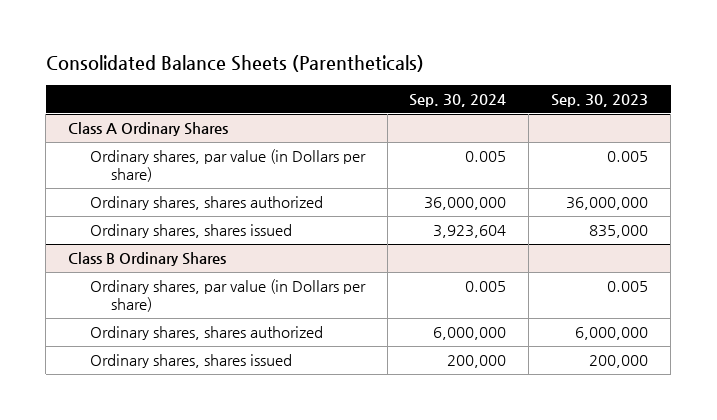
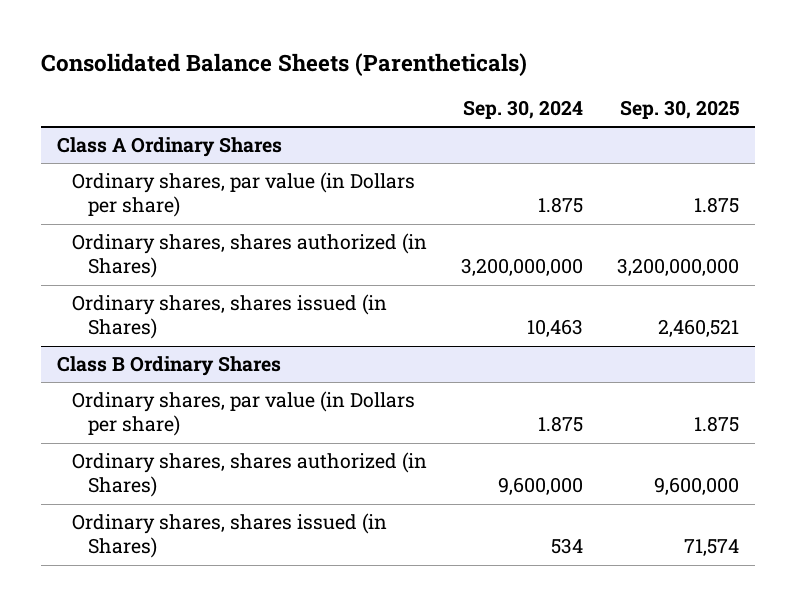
[551,94,649,108] Sep. 30, 2023 -> none
none -> [619,100,739,120] Sep. 30, 2025
[465,151,507,163] 0.005 -> [538,197,584,214] 1.875
[89,196,323,211] Ordinary shares, shares authorized -> [72,233,428,279] Ordinary shares, shares authorized (in Shares)
[424,197,507,211] 36,000,000 -> [461,258,584,277] 3,200,000,000
[89,224,292,239] Ordinary shares, shares issued -> [72,294,388,340] Ordinary shares, shares issued (in Shares)
[433,225,507,239] 3,923,604 -> [527,319,584,338] 10,463
[465,281,507,293] 0.005 -> [538,416,584,433] 1.875
[89,326,323,341] Ordinary shares, shares authorized -> [72,452,428,498] Ordinary shares, shares authorized (in Shares)
[433,327,507,341] 6,000,000 -> [498,477,584,496] 9,600,000
[89,354,292,369] Ordinary shares, shares issued -> [72,513,388,559] Ordinary shares, shares issued (in Shares)
[447,355,507,369] 200,000 -> [551,538,584,555] 534

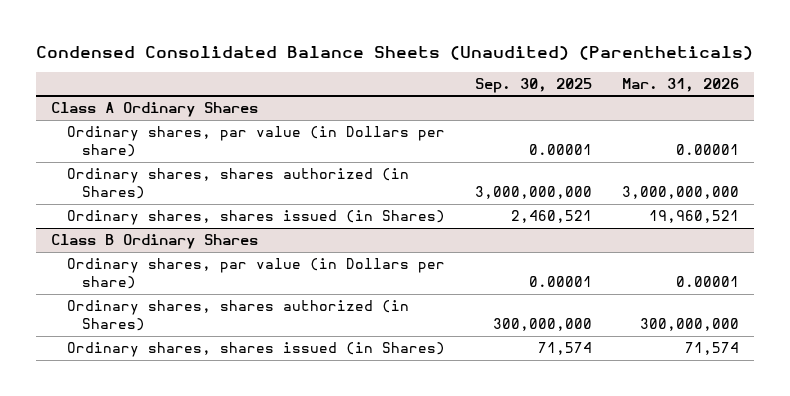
[40,52,527,76] Consolidated Balance Sheets (Parentheticals) -> [36,45,754,60] Condensed Consolidated Balance Sheets (Unaudited) (Parentheticals)
[463,100,584,120] Sep. 30, 2024 -> none
none -> [621,77,739,92] Mar. 31, 2026
[693,197,739,214] 1.875 -> [528,143,592,155] 0.00001
[616,258,739,277] 3,200,000,000 -> [474,185,592,199] 3,000,000,000
[693,416,739,433] 1.875 -> [528,275,592,287] 0.00001
[653,477,739,496] 9,600,000 -> [492,317,592,331] 300,000,000

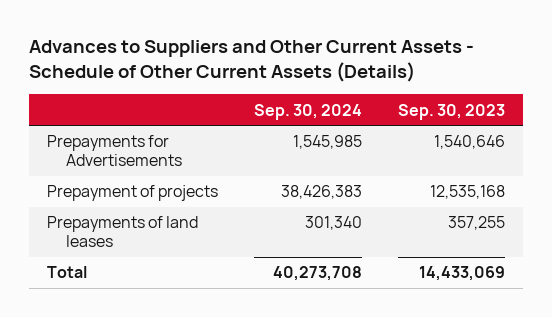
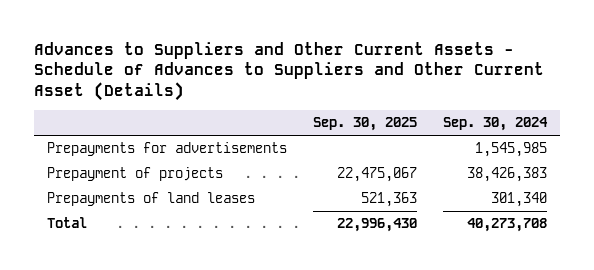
[28,40,474,83] Advances to Suppliers and Other Current Assets - Schedule of Other Current Assets (Details) -> [33,41,544,102] Advances to Suppliers and Other Current Assets - Schedule of Advances to Suppliers and Other Current Asset (Details)
[397,103,505,120] Sep. 30, 2023 -> none
none -> [312,116,417,131] Sep. 30, 2025
[46,135,183,167] Prepayments for Advertisements -> [46,142,287,157] Prepayments for advertisements

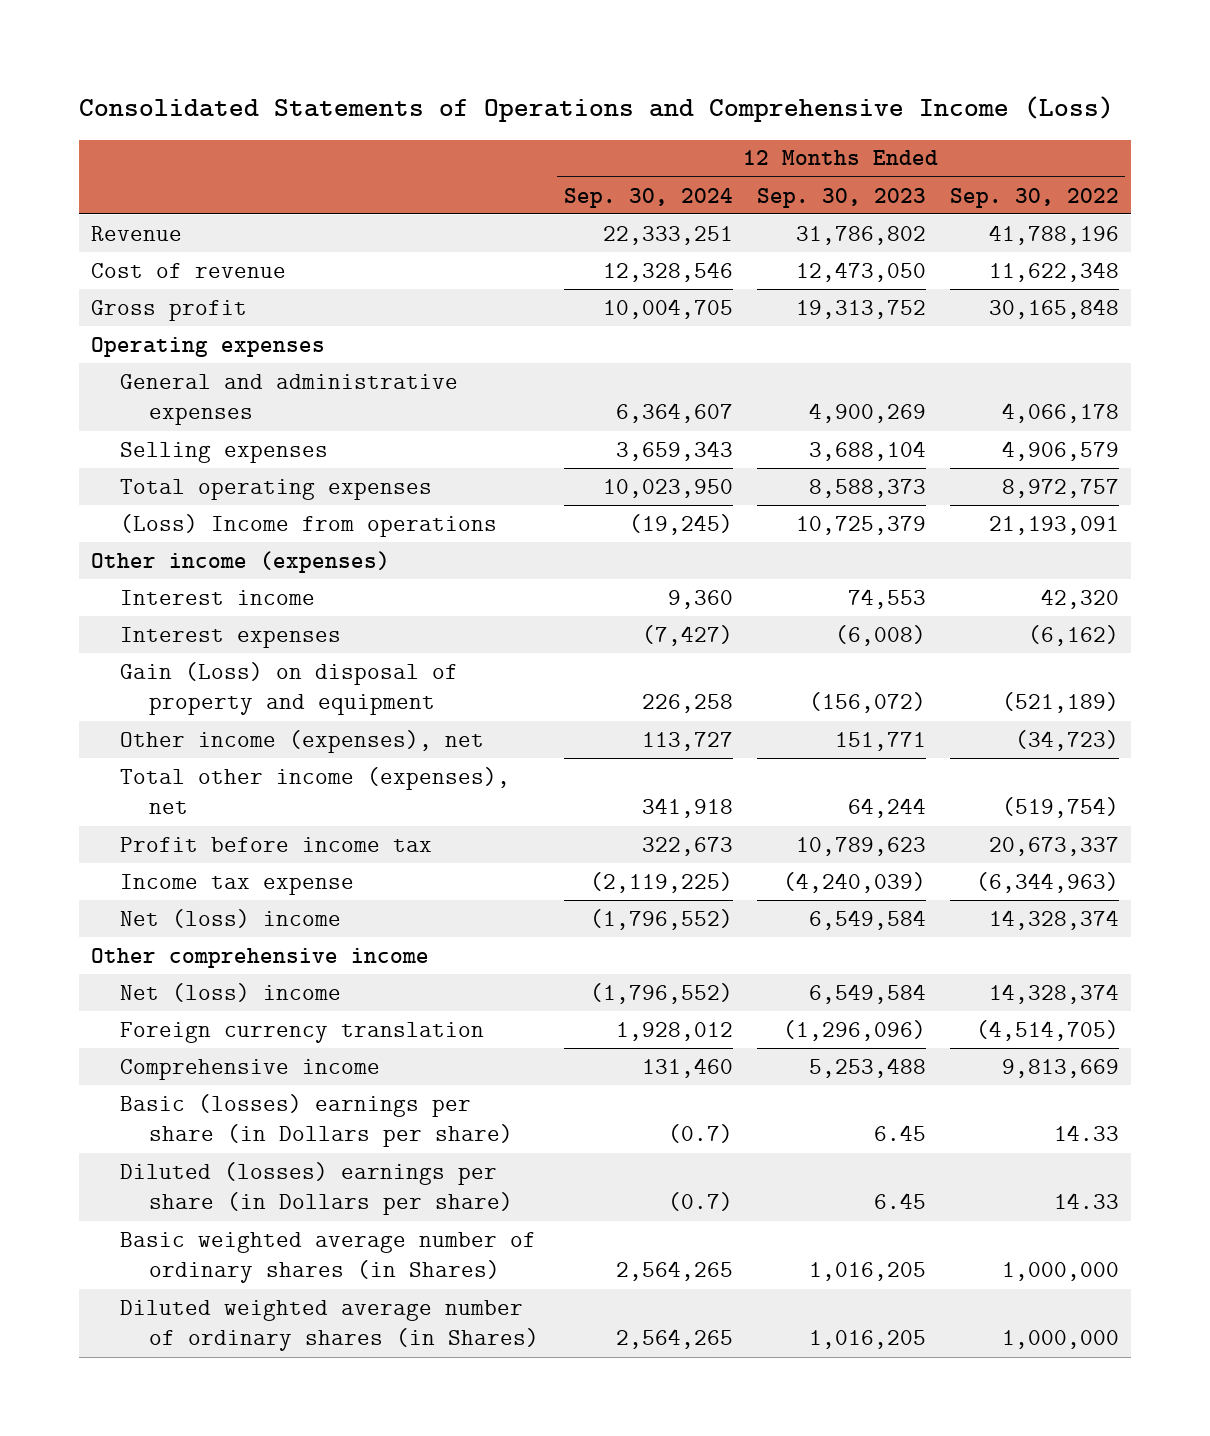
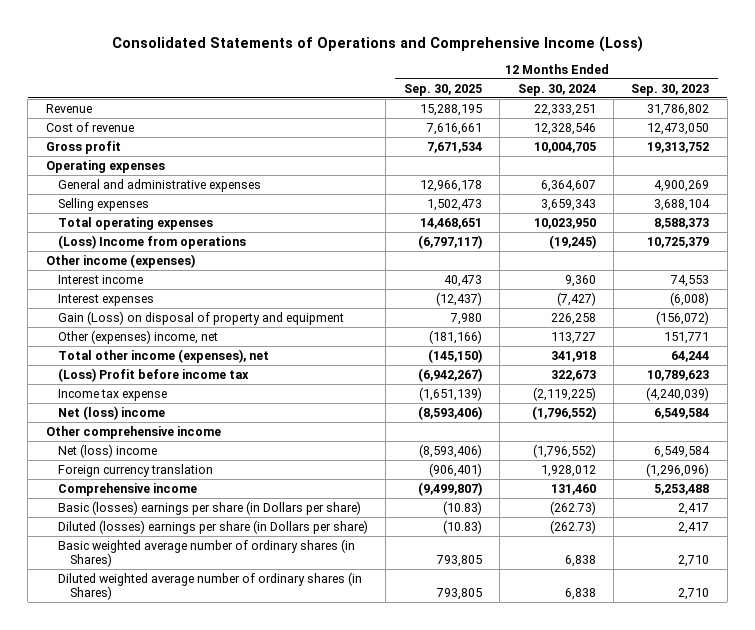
[949,187,1119,208] Sep. 30, 2022 -> none
none -> [403,83,482,96] Sep. 30, 2025
[120,729,485,753] Other income (expenses), net -> [58,329,219,344] Other (expenses) income, net
[120,836,433,852] Profit before income tax -> [58,367,250,382] (Loss) Profit before income tax
[667,1124,733,1144] (0.7) -> [549,500,596,515] (262.73)
[873,1125,926,1142] 6.45 -> [678,502,710,515] 2,417
[667,1192,733,1212] (0.7) -> [549,519,596,534] (262.73)
[873,1193,926,1210] 6.45 -> [678,521,710,534] 2,417
[615,1261,733,1282] 2,564,265 -> [564,555,596,568] 6,838
[808,1262,926,1282] 1,016,205 -> [678,555,710,568] 2,710
[615,1329,733,1350] 2,564,265 -> [564,588,596,601] 6,838
[808,1330,926,1350] 1,016,205 -> [678,588,710,601] 2,710

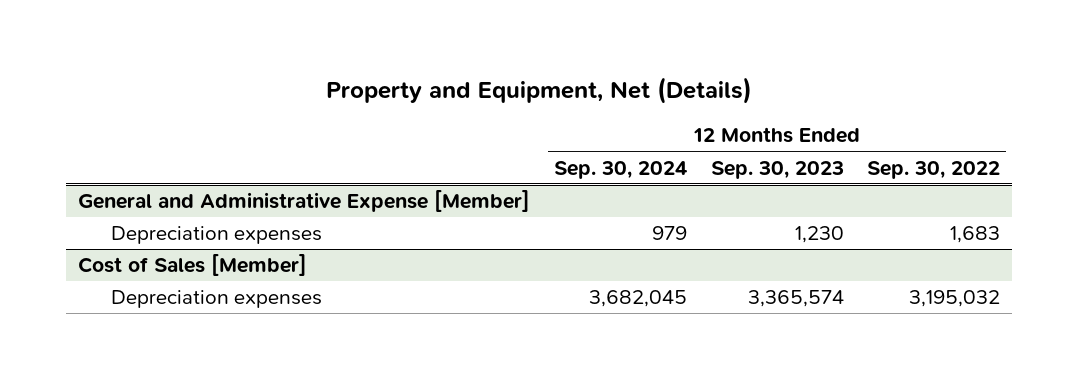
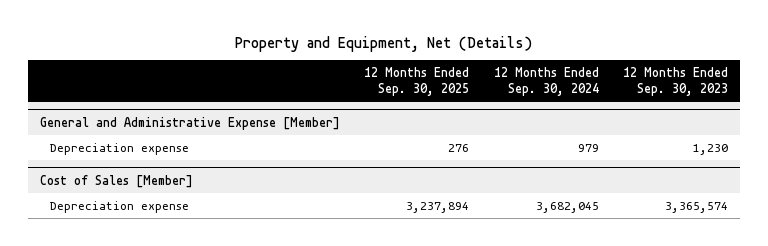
[867,160,1001,179] Sep. 30, 2022 -> none
none -> [364,67,470,96] 12 Months Ended Sep. 30, 2025
[111,226,323,245] Depreciation expenses -> [50,143,190,156] Depreciation expense
[111,290,323,309] Depreciation expenses -> [50,201,190,214] Depreciation expense

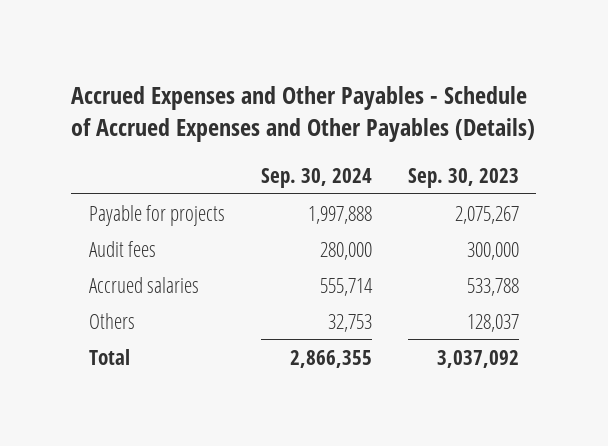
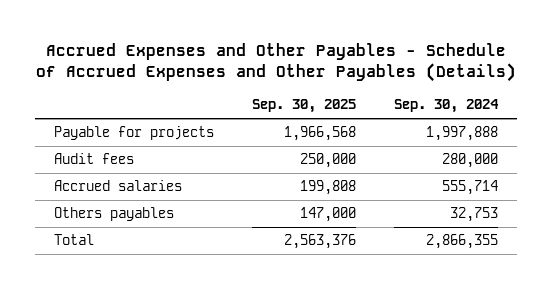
[407,168,519,189] Sep. 30, 2023 -> none
none -> [252,99,357,114] Sep. 30, 2025
[89,312,136,329] Others -> [54,207,175,222] Others payables

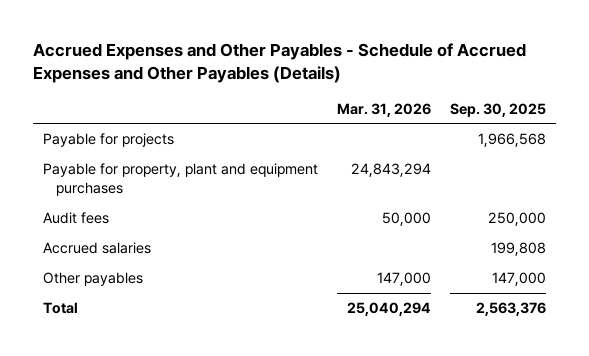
[394,99,500,114] Sep. 30, 2024 -> none
none -> [337,102,432,117] Mar. 31, 2026
none -> [43,163,319,197] Payable for property, plant and equipment purchases
[54,207,175,222] Others payables -> [43,272,144,287] Other payables

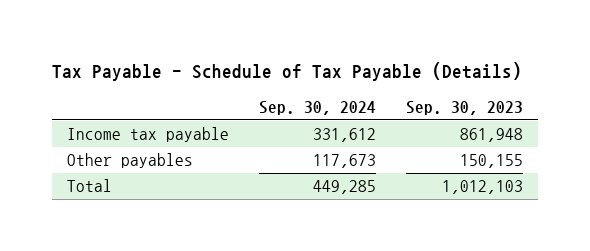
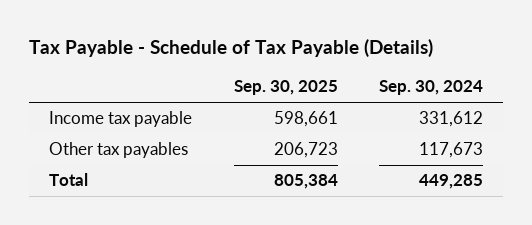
[406,101,524,116] Sep. 30, 2023 -> none
none -> [233,80,338,96] Sep. 30, 2025
[66,153,193,169] Other payables -> [49,142,189,159] Other tax payables

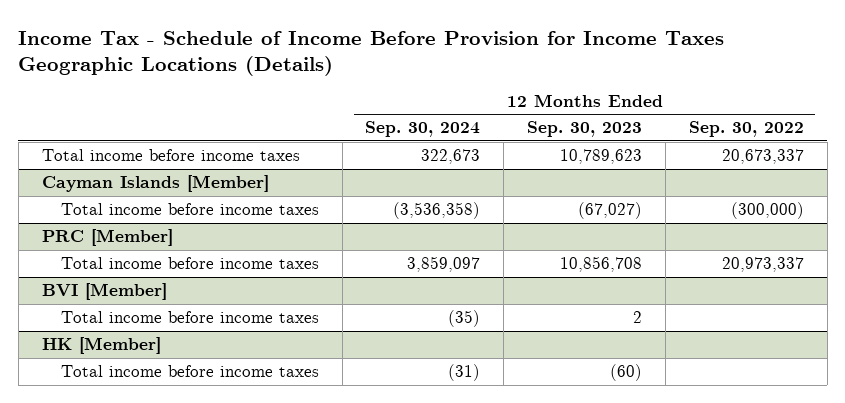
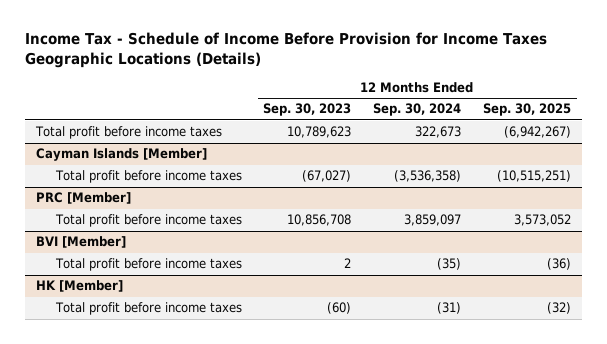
[688,121,804,138] Sep. 30, 2022 -> none
none -> [483,103,572,117] Sep. 30, 2025
[41,149,300,162] Total income before income taxes -> [34,126,222,140] Total profit before income taxes
[60,203,319,216] Total income before income taxes -> [54,170,242,184] Total profit before income taxes
[60,257,319,270] Total income before income taxes -> [54,214,242,228] Total profit before income taxes
[60,311,319,324] Total income before income taxes -> [54,258,242,272] Total profit before income taxes
[60,365,319,378] Total income before income taxes -> [54,302,242,316] Total profit before income taxes

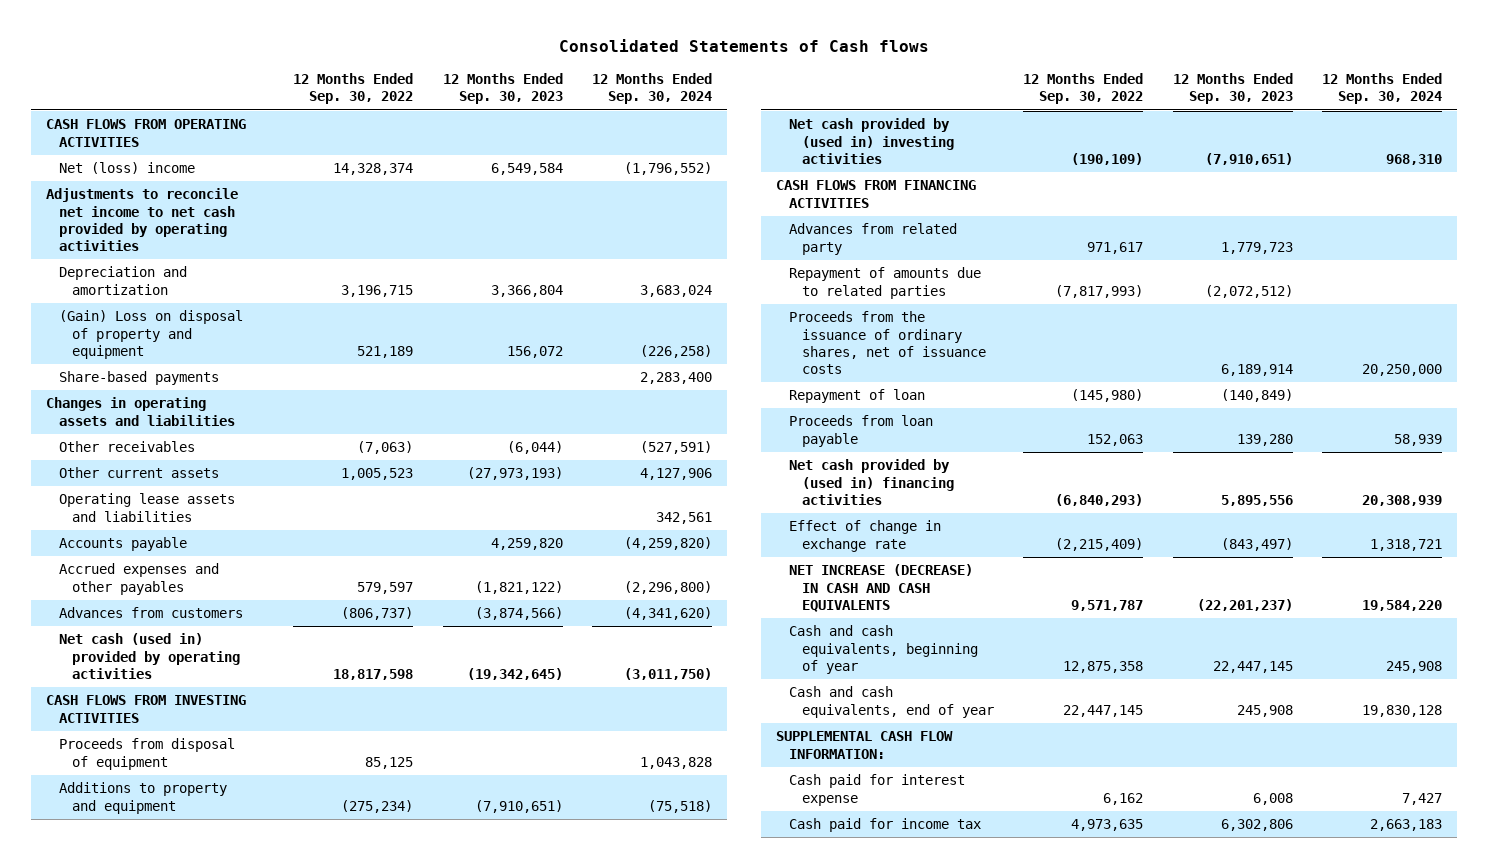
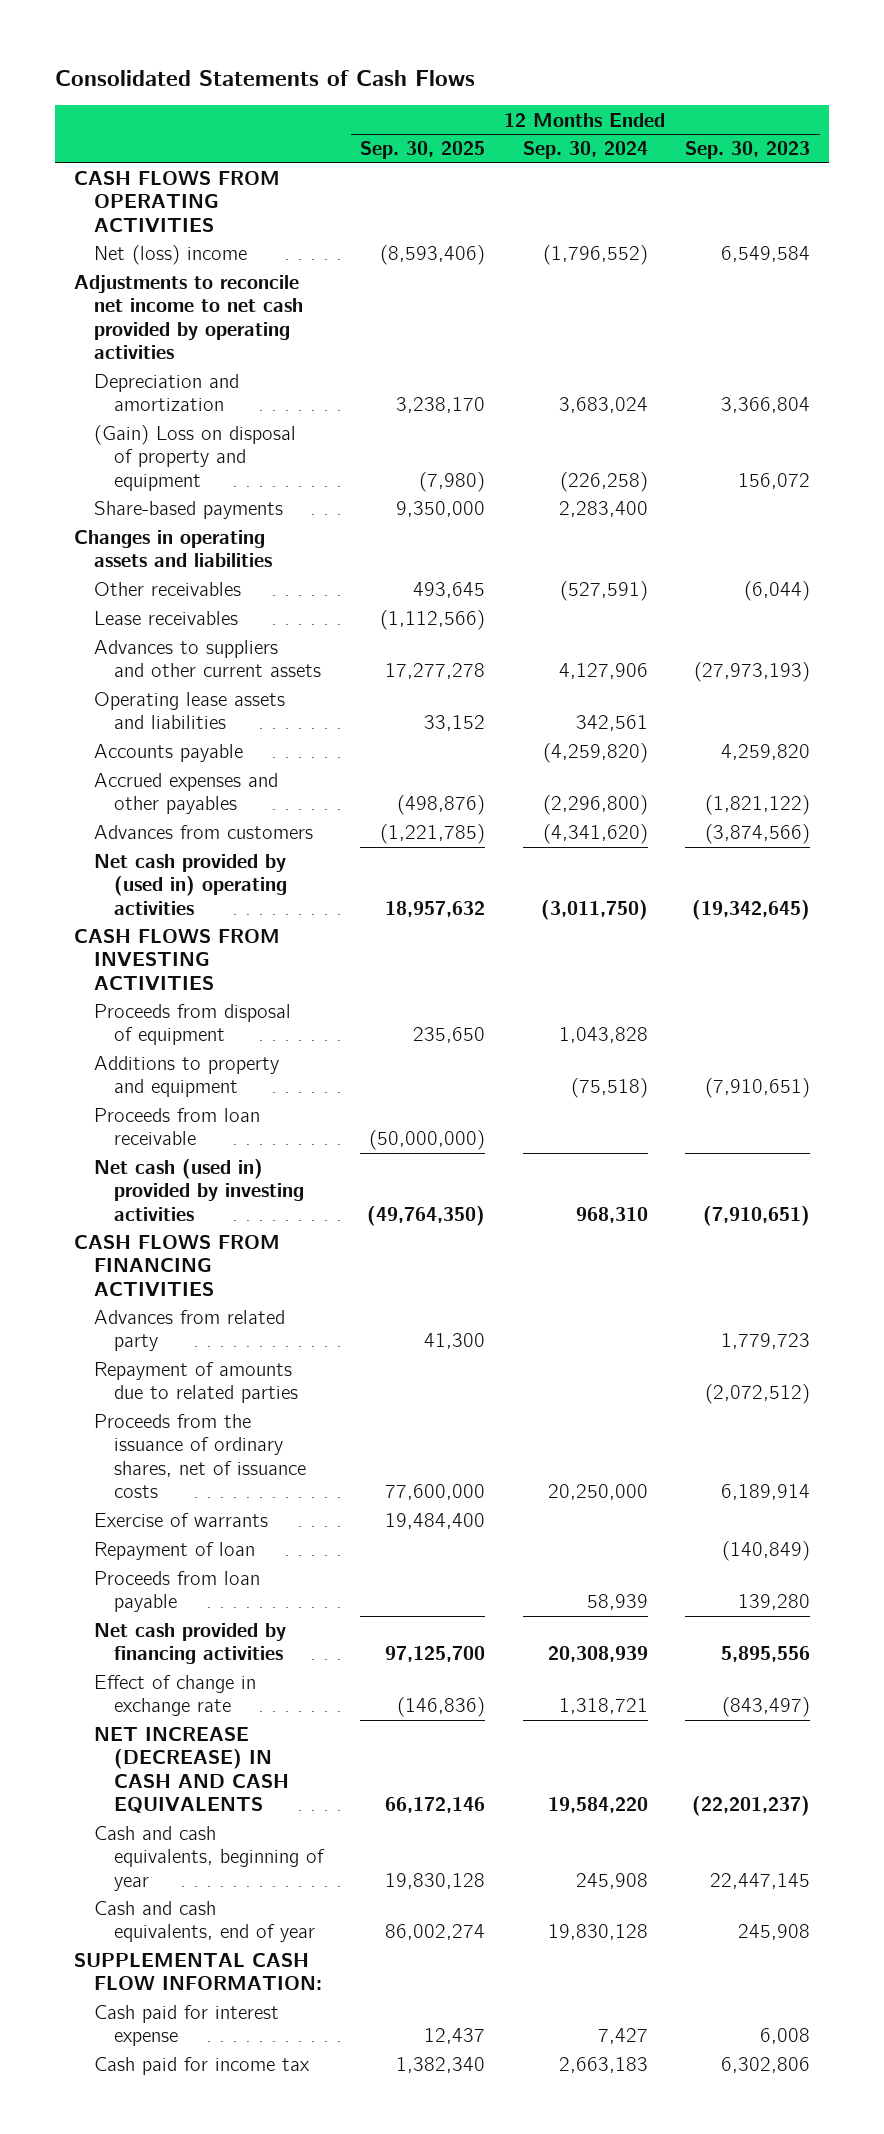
[558,39,929,53] Consolidated Statements of Cash flows -> [54,69,475,86] Consolidated Statements of Cash Flows
[293,73,414,105] 12 Months Ended Sep. 30, 2022 -> none
none -> [360,141,486,160] Sep. 30, 2025
none -> [93,611,238,626] Lease receivables
[58,467,219,479] Other current assets -> [93,640,321,678] Advances to suppliers and other current assets
[58,633,240,679] Net cash (used in) provided by operating activities -> [93,854,287,915] Net cash provided by (used in) operating activities
none -> [93,1108,260,1146] Proceeds from loan receivable
[788,118,955,164] Net cash provided by (used in) investing activities -> [93,1159,304,1221] Net cash (used in) provided by investing activities
none -> [93,1513,268,1528] Exercise of warrants
[788,459,955,505] Net cash provided by (used in) financing activities -> [93,1623,286,1665] Net cash provided by financing activities

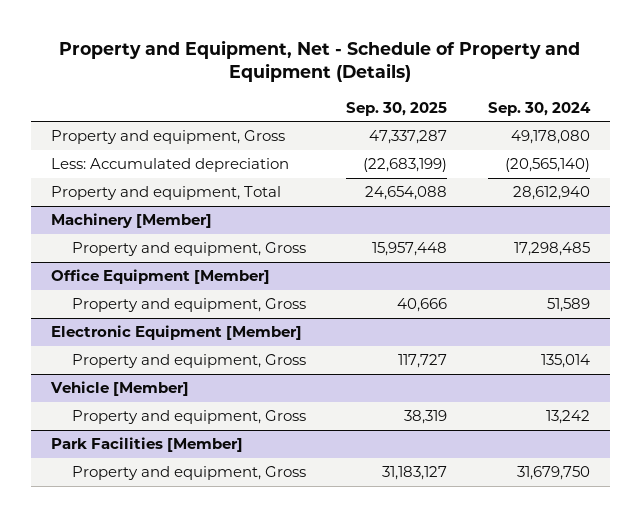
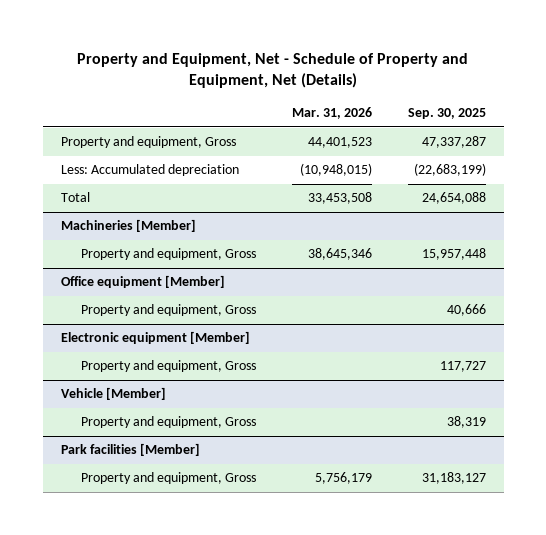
[59,39,581,83] Property and Equipment, Net - Schedule of Property and Equipment (Details) -> [77,52,469,89] Property and Equipment, Net - Schedule of Property and Equipment, Net (Details)
[487,101,591,116] Sep. 30, 2024 -> none
none -> [291,107,372,120] Mar. 31, 2026
[51,186,282,201] Property and equipment, Total -> [60,192,90,203] Total
[51,213,213,229] Machinery [Member] -> [60,219,196,233] Machineries [Member]
[51,269,271,285] Office Equipment [Member] -> [60,275,225,289] Office equipment [Member]
[51,325,303,341] Electronic Equipment [Member] -> [60,331,250,345] Electronic equipment [Member]
[51,437,244,453] Park Facilities [Member] -> [60,443,200,457] Park facilities [Member]

